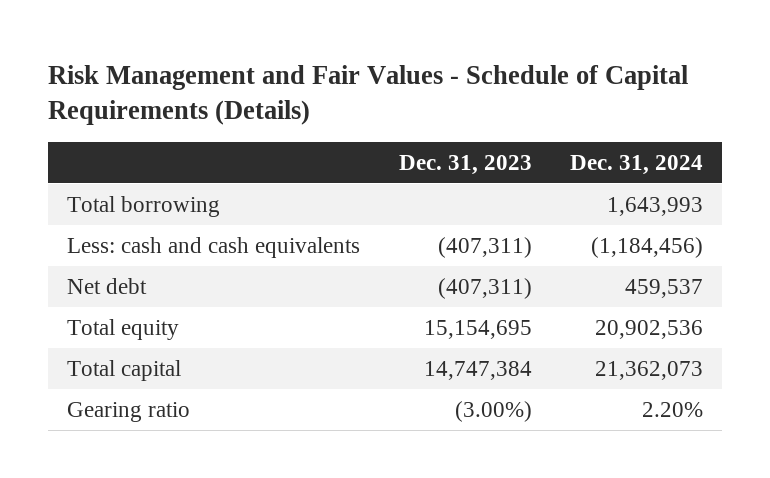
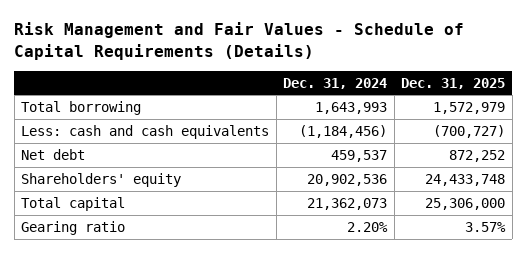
[398,154,532,175] Dec. 31, 2023 -> none
none -> [401,77,506,89] Dec. 31, 2025
[67,318,180,340] Total equity -> [21,172,182,187] Shareholders' equity

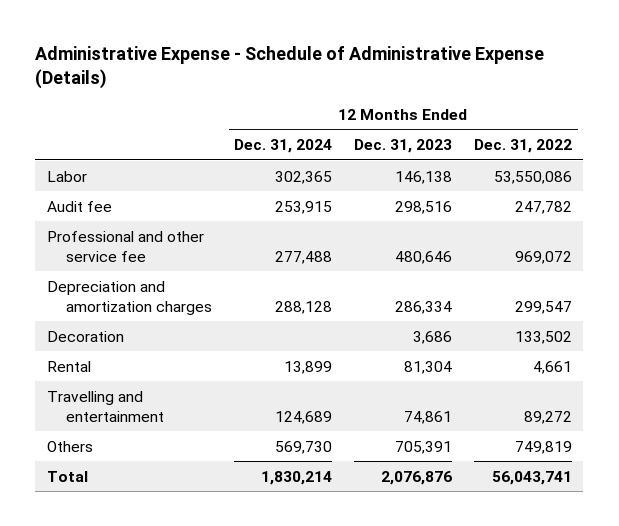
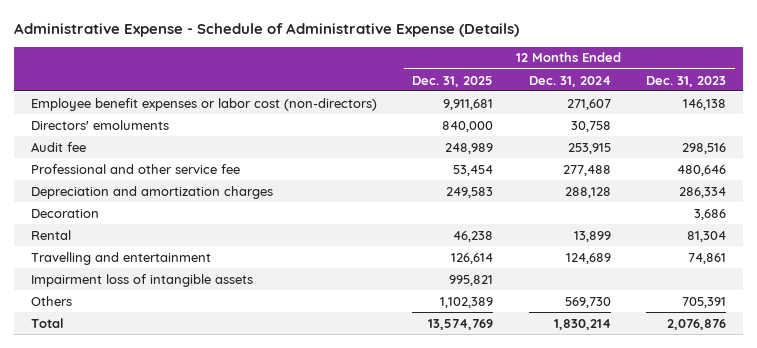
[474,139,573,154] Dec. 31, 2022 -> none
none -> [412,75,494,87] Dec. 31, 2025
[46,170,87,182] Labor -> none
none -> [31,97,378,111] Employee benefit expenses or labor cost (non-directors)
none -> [31,119,170,130] Directors' emoluments
none -> [31,273,254,287] Impairment loss of intangible assets

